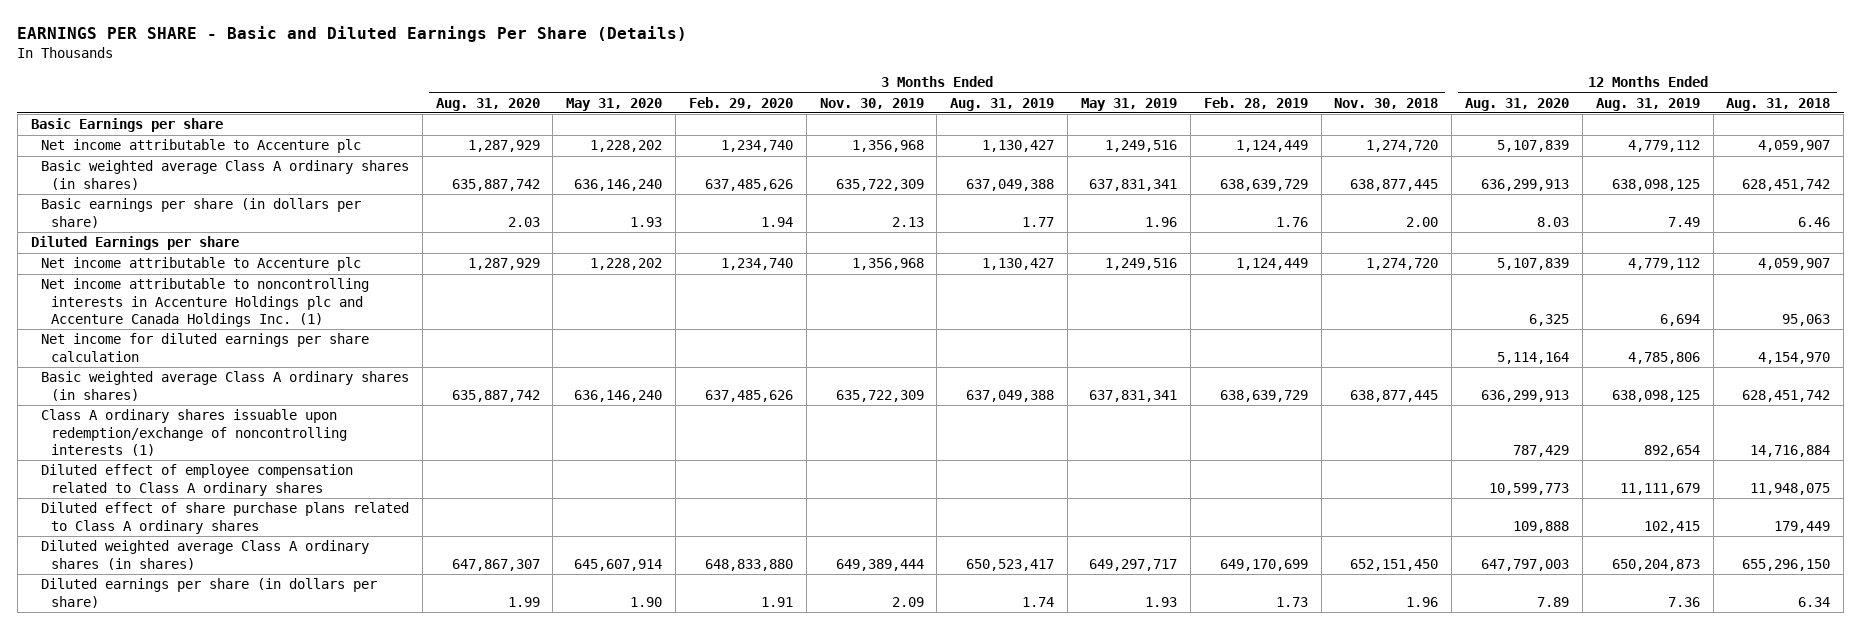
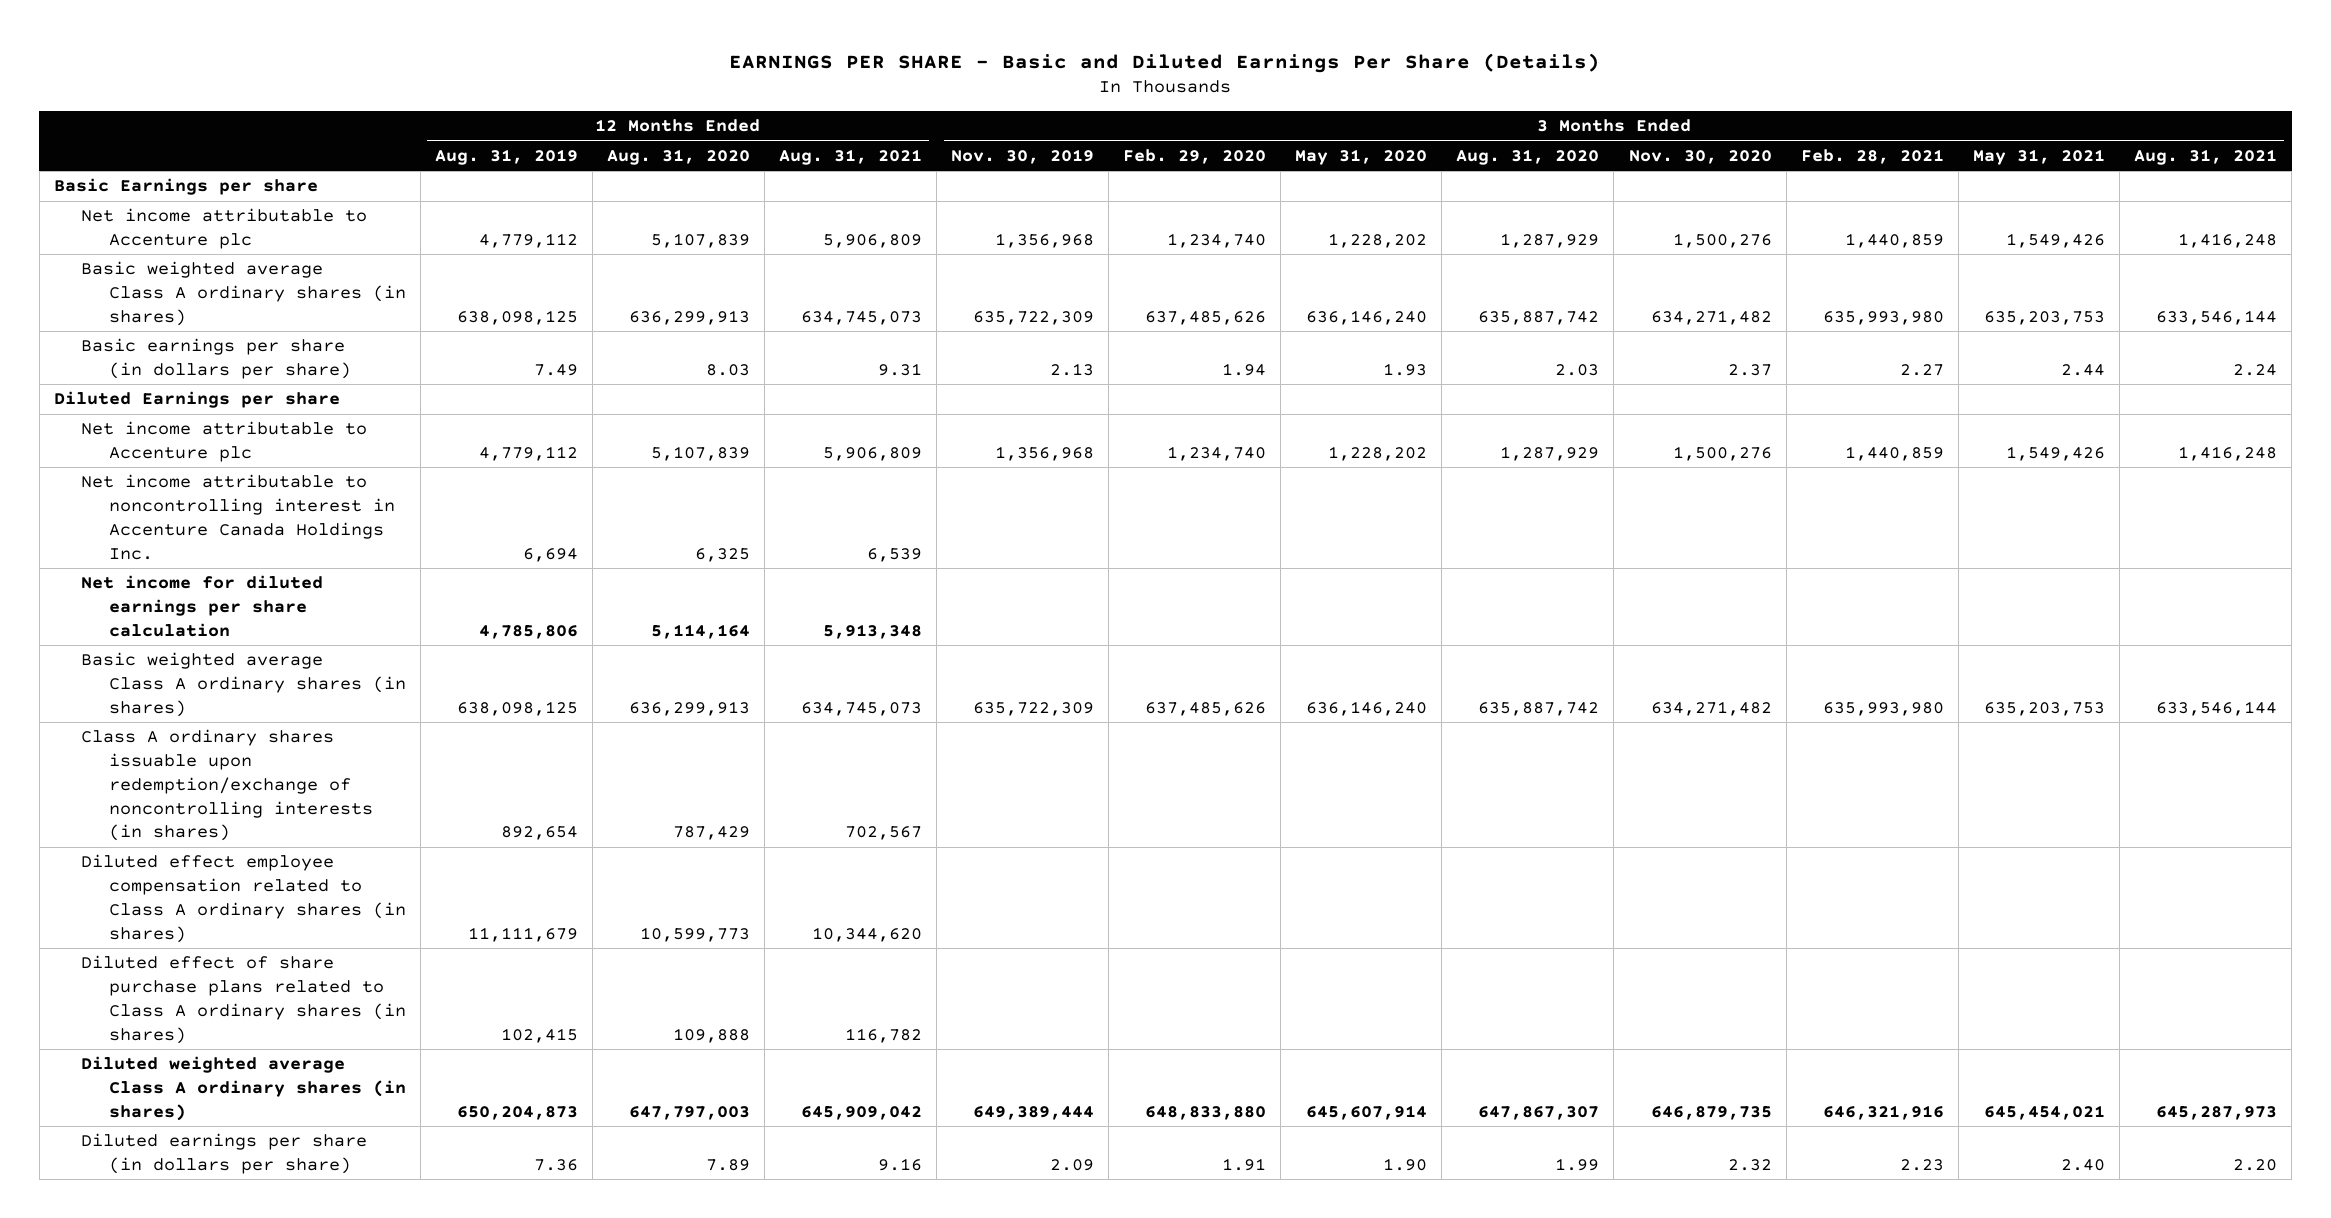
[950,97,1055,111] Aug. 31, 2019 -> none
[1081,97,1178,111] May 31, 2019 -> none
[1203,96,1308,109] Feb. 28, 2019 -> none
[1334,97,1439,109] Nov. 30, 2018 -> none
[1726,97,1831,111] Aug. 31, 2018 -> none
none -> [778,148,922,165] Aug. 31, 2021
none -> [1628,149,1772,164] Nov. 30, 2020
none -> [1800,148,1944,164] Feb. 28, 2021
none -> [1972,148,2105,165] May 31, 2021
none -> [2133,148,2277,165] Aug. 31, 2021
[40,278,369,327] Net income attributable to noncontrolling interests in Accenture Holdings plc and Accenture Canada Holdings Inc. (1) -> [81,474,395,560] Net income attributable to noncontrolling interest in Accenture Canada Holdings Inc.
[40,409,348,456] Class A ordinary shares issuable upon redemption/exchange of noncontrolling interests (1) -> [81,729,373,842] Class A ordinary shares issuable upon redemption/exchange of noncontrolling interests (in shares)
[40,464,353,496] Diluted effect of employee compensation related to Class A ordinary shares -> [81,854,406,943] Diluted effect employee compensation related to Class A ordinary shares (in shares)
[40,502,409,534] Diluted effect of share purchase plans related to Class A ordinary shares -> [81,955,406,1044] Diluted effect of share purchase plans related to Class A ordinary shares (in shares)

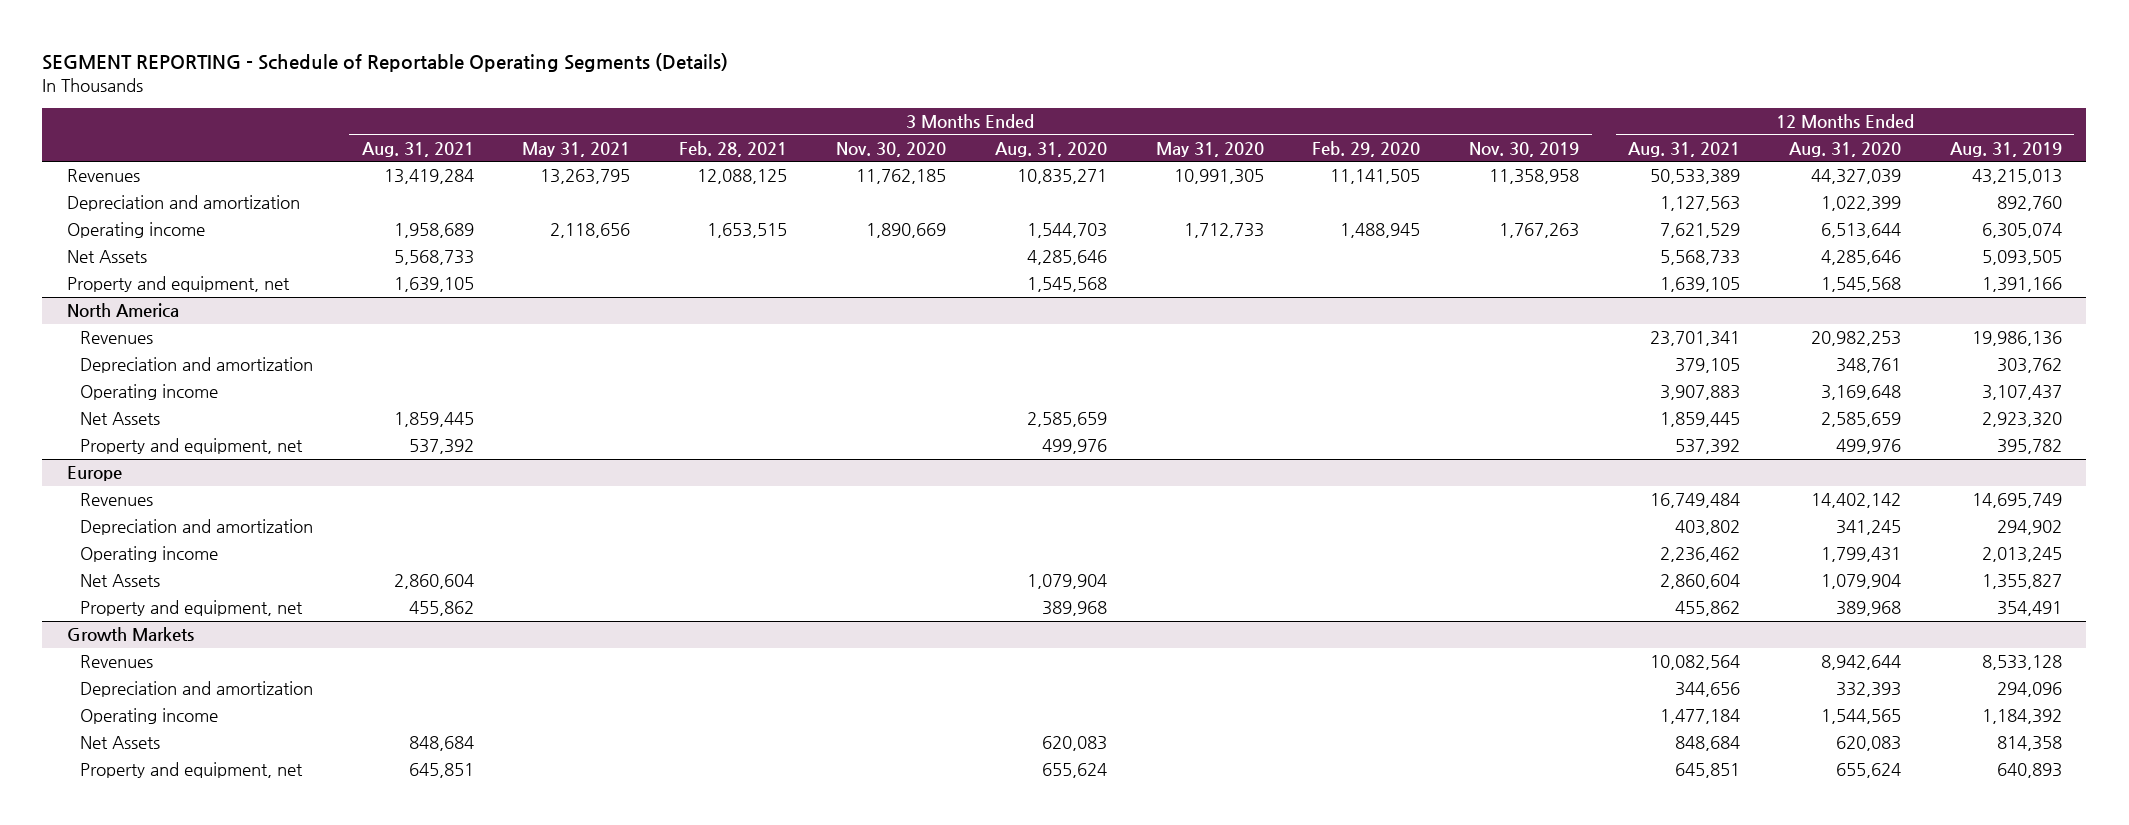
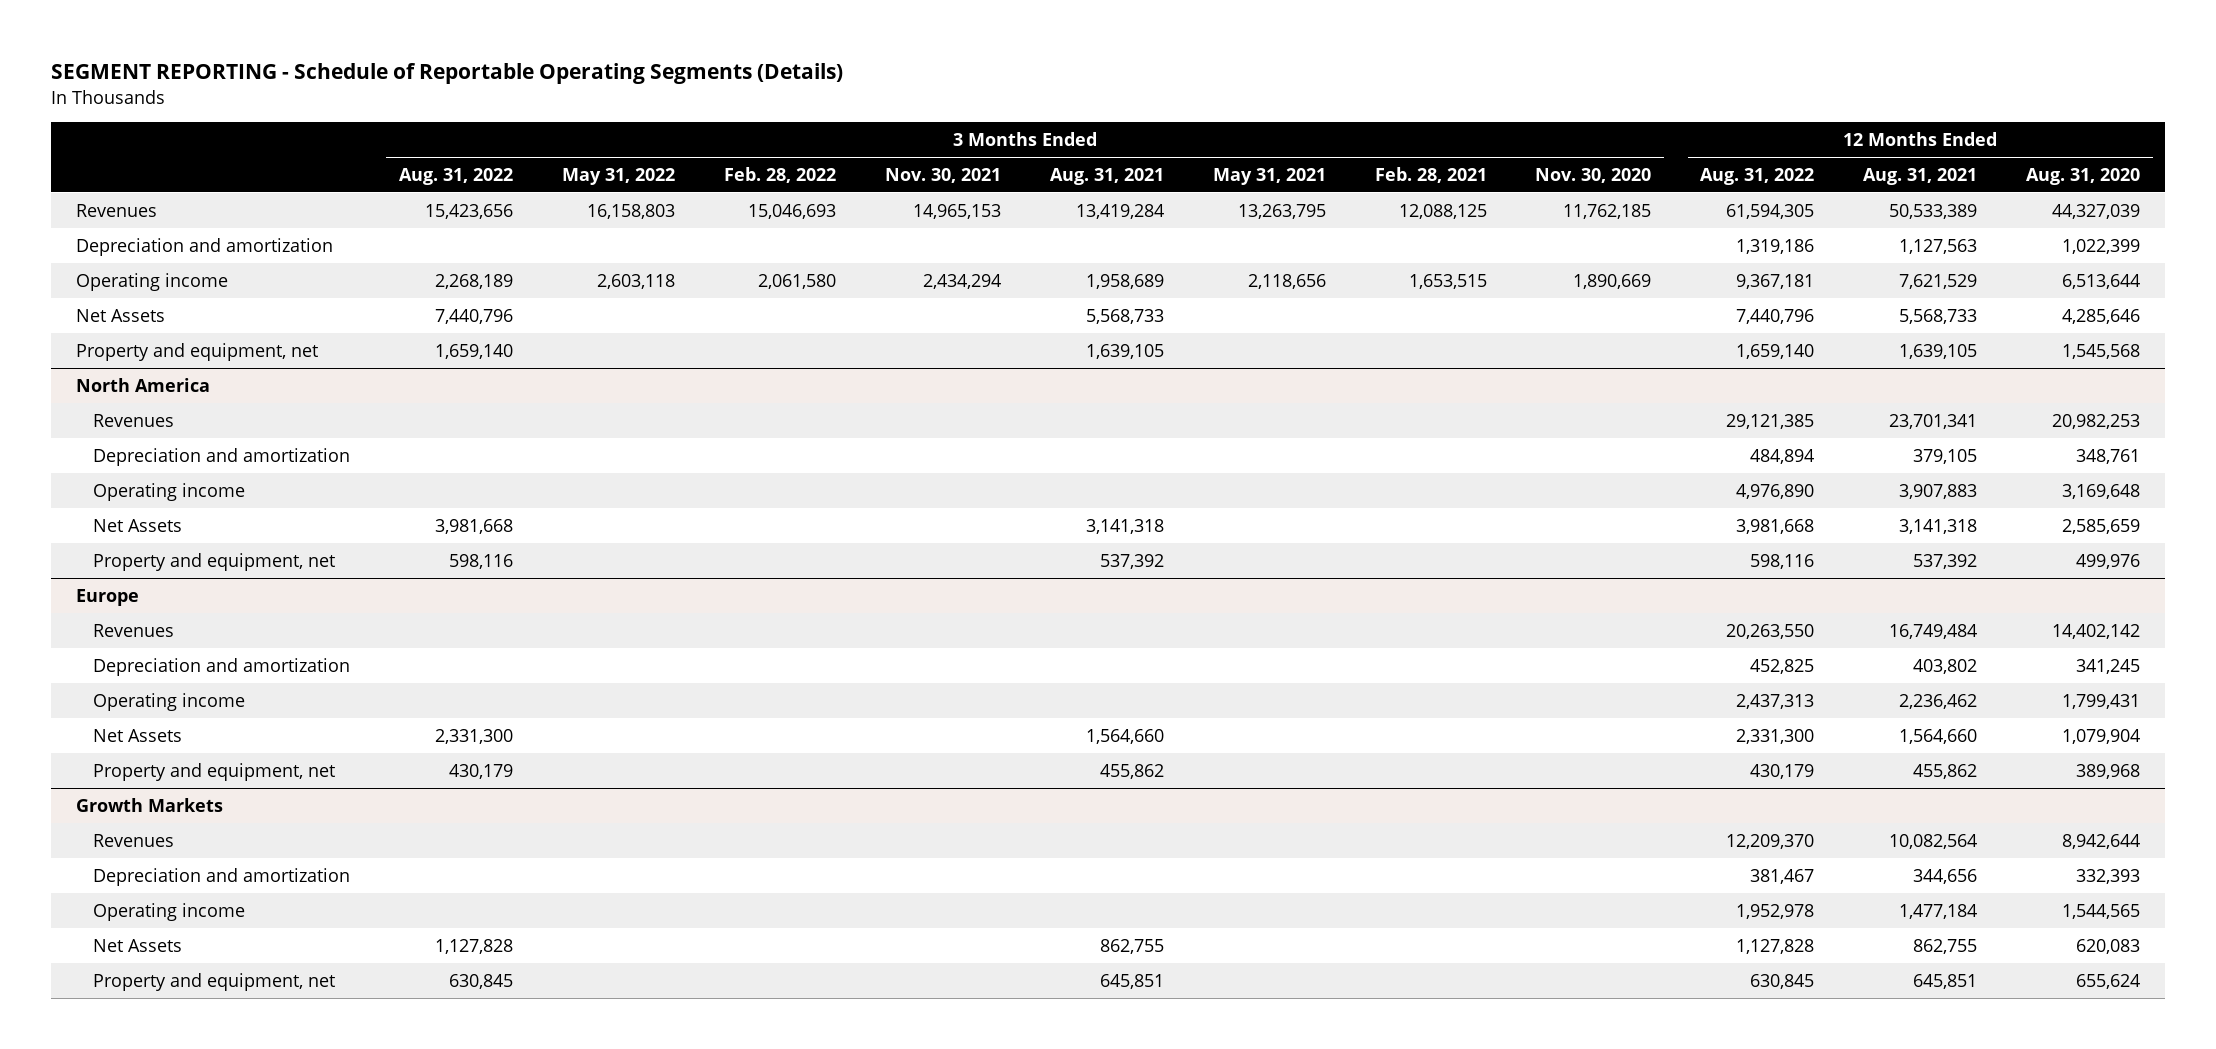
[994,141,1107,157] Aug. 31, 2020 -> none
[1155,141,1264,157] May 31, 2020 -> none
[1312,140,1421,157] Feb. 29, 2020 -> none
[1469,141,1580,157] Nov. 30, 2019 -> none
[1949,141,2062,157] Aug. 31, 2019 -> none
none -> [398,167,513,185] Aug. 31, 2022
none -> [561,167,675,185] May 31, 2022
none -> [723,166,836,183] Feb. 28, 2022
none -> [884,167,1001,183] Nov. 30, 2021
none -> [1700,167,1815,185] Aug. 31, 2022
[393,412,474,428] 1,859,445 -> [1085,518,1164,534] 3,141,318
[1660,412,1741,428] 1,859,445 -> [1899,518,1978,534] 3,141,318
[393,574,474,590] 2,860,604 -> [1085,728,1164,744] 1,564,660
[1660,574,1741,590] 2,860,604 -> [1899,728,1978,744] 1,564,660
[408,736,474,752] 848,684 -> [1099,938,1164,954] 862,755
[1675,736,1741,752] 848,684 -> [1913,938,1978,954] 862,755

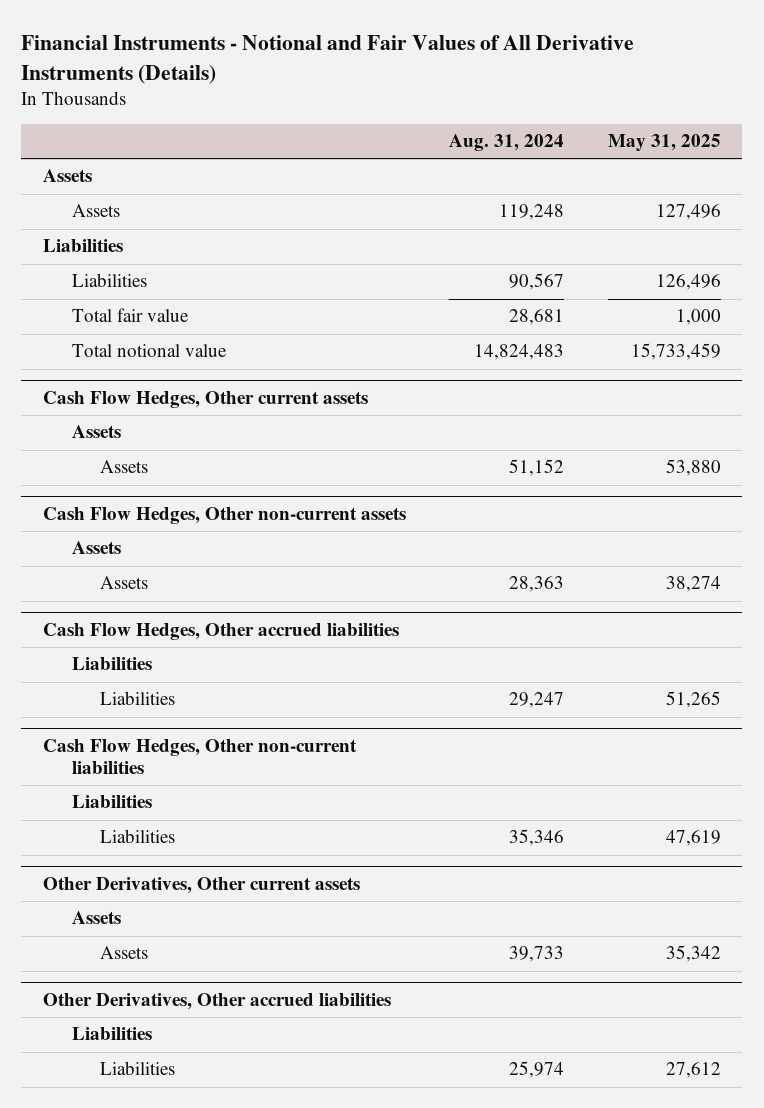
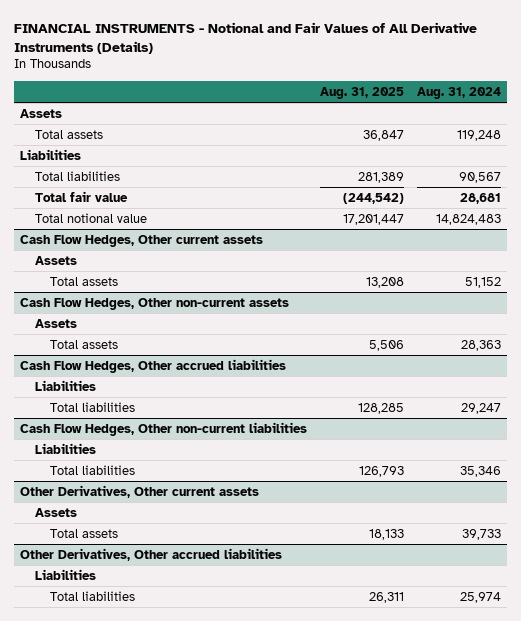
[21,35,635,84] Financial Instruments - Notional and Fair Values of All Derivative Instruments (Details) -> [13,21,477,54] FINANCIAL INSTRUMENTS - Notional and Fair Values of All Derivative Instruments (Details)
[607,134,721,152] May 31, 2025 -> none
none -> [320,86,405,99] Aug. 31, 2025
[71,204,120,218] Assets -> [34,129,103,139] Total assets
[71,273,147,288] Liabilities -> [34,170,120,181] Total liabilities
[100,460,149,474] Assets -> [49,276,118,286] Total assets
[100,576,149,590] Assets -> [49,339,118,349] Total assets
[100,691,176,706] Liabilities -> [49,401,135,412] Total liabilities
[100,829,176,844] Liabilities -> [49,464,135,475] Total liabilities
[100,946,149,960] Assets -> [49,528,118,538] Total assets
[100,1061,176,1076] Liabilities -> [49,590,135,601] Total liabilities

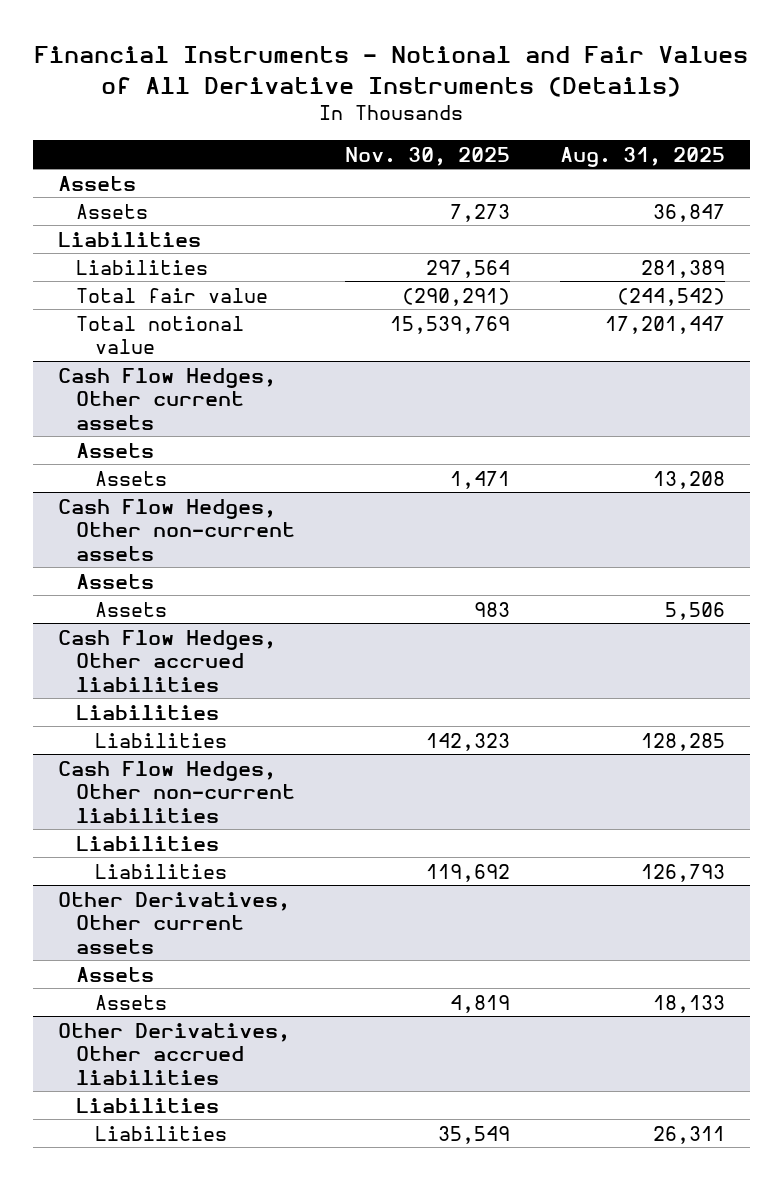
[13,21,477,54] FINANCIAL INSTRUMENTS - Notional and Fair Values of All Derivative Instruments (Details) -> [34,46,749,97] Financial Instruments - Notional and Fair Values of All Derivative Instruments (Details)
[417,86,502,99] Aug. 31, 2024 -> none
none -> [345,146,511,166] Nov. 30, 2025
[34,129,103,139] Total assets -> [76,203,149,219] Assets
[34,170,120,181] Total liabilities -> [76,259,209,275] Liabilities
[49,276,118,286] Total assets -> [95,470,168,486] Assets
[49,339,118,349] Total assets -> [95,601,168,617] Assets
[49,401,135,412] Total liabilities -> [95,732,228,748] Liabilities
[49,464,135,475] Total liabilities -> [95,863,228,879] Liabilities
[49,528,118,538] Total assets -> [95,994,168,1010] Assets
[49,590,135,601] Total liabilities -> [95,1125,228,1141] Liabilities

